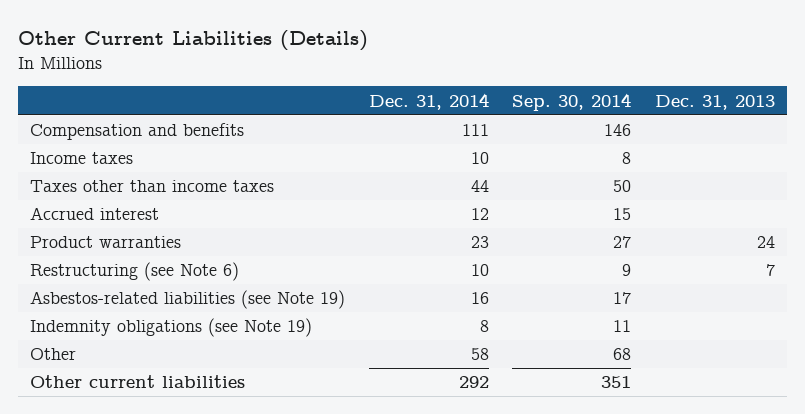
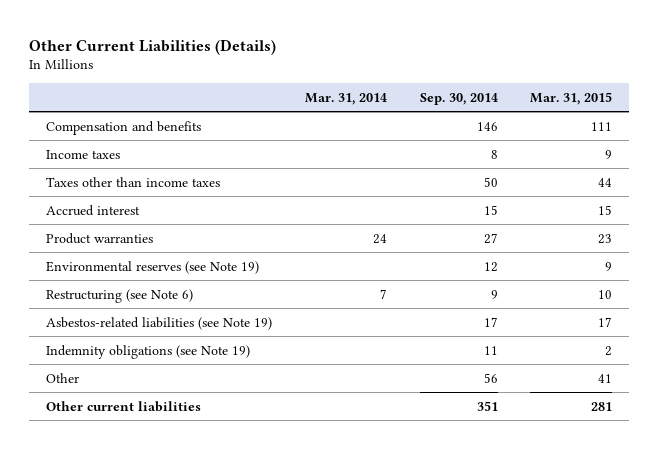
[368,92,489,110] Dec. 31, 2014 -> none
[654,94,775,110] Dec. 31, 2013 -> none
none -> [304,92,387,105] Mar. 31, 2014
none -> [530,91,613,105] Mar. 31, 2015
none -> [45,260,259,274] Environmental reserves (see Note 19)
[613,348,632,361] 68 -> [483,372,498,383] 56

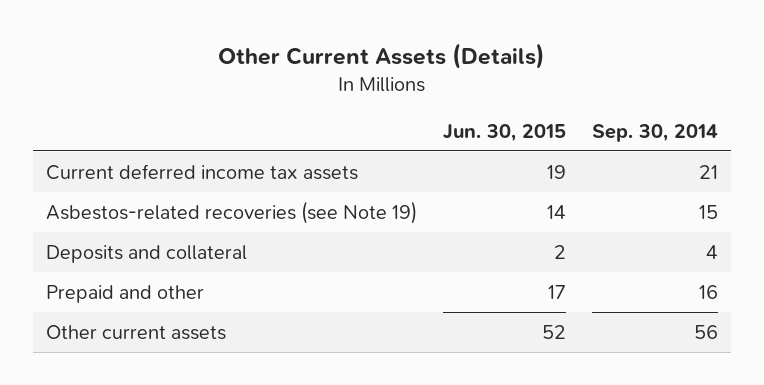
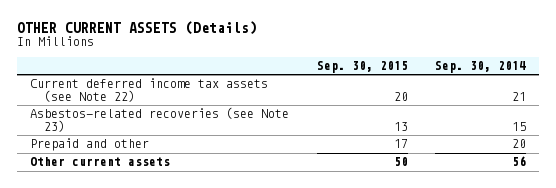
[218,43,546,70] Other Current Assets (Details) -> [16,20,257,35] OTHER CURRENT ASSETS (Details)
[443,123,567,142] Jun. 30, 2015 -> none
none -> [316,61,408,74] Sep. 30, 2015
[46,244,248,263] Deposits and collateral -> none
[46,163,359,180] Current deferred income tax assets -> [30,78,269,102] Current deferred income tax assets (see Note 22)
[46,200,418,224] Asbestos-related recoveries (see Note 19) -> [30,107,290,132] Asbestos-related recoveries (see Note 23)
[699,284,719,299] 16 -> [511,139,526,149] 20

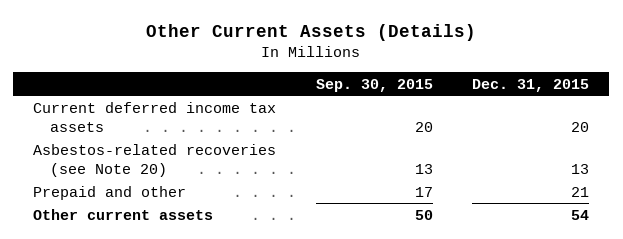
[16,20,257,35] OTHER CURRENT ASSETS (Details) -> [146,23,477,41] Other Current Assets (Details)
[434,61,526,74] Sep. 30, 2014 -> none
none -> [472,78,590,92] Dec. 31, 2015
[30,78,269,102] Current deferred income tax assets (see Note 22) -> [33,101,277,132] Current deferred income tax assets
[30,107,290,132] Asbestos-related recoveries (see Note 23) -> [33,143,277,177] Asbestos-related recoveries (see Note 20)

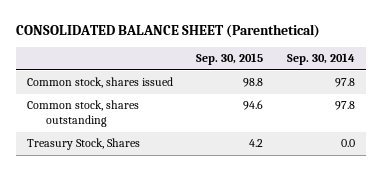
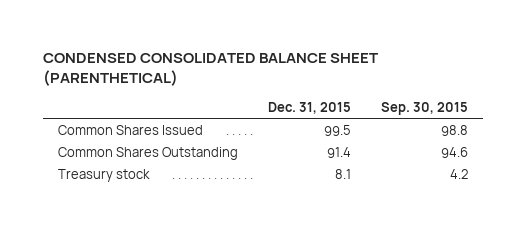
[15,23,320,38] CONSOLIDATED BALANCE SHEET (Parenthetical) -> [42,52,378,87] CONDENSED CONSOLIDATED BALANCE SHEET (PARENTHETICAL)
[286,53,355,66] Sep. 30, 2014 -> none
none -> [268,101,352,114] Dec. 31, 2015
[27,77,174,89] Common stock, shares issued -> [57,124,203,135] Common Shares Issued
[27,100,140,128] Common stock, shares outstanding -> [57,146,238,160] Common Shares Outstanding
[27,138,141,151] Treasury Stock, Shares -> [57,168,150,182] Treasury stock

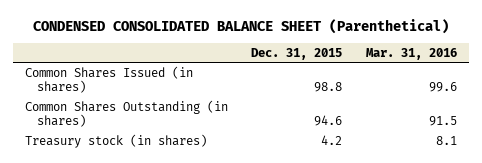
[42,52,378,87] CONDENSED CONSOLIDATED BALANCE SHEET (PARENTHETICAL) -> [32,19,449,35] CONDENSED CONSOLIDATED BALANCE SHEET (Parenthetical)
[381,101,469,115] Sep. 30, 2015 -> none
none -> [366,47,458,60] Mar. 31, 2016
[57,124,203,135] Common Shares Issued -> [24,65,193,94] Common Shares Issued (in shares)
[324,124,352,136] 99.5 -> [314,82,343,93] 98.8
[57,146,238,160] Common Shares Outstanding -> [24,99,228,128] Common Shares Outstanding (in shares)
[327,146,352,158] 91.4 -> [314,115,343,127] 94.6
[57,168,150,182] Treasury stock -> [24,133,207,148] Treasury stock (in shares)
[335,168,352,179] 8.1 -> [321,134,343,145] 4.2

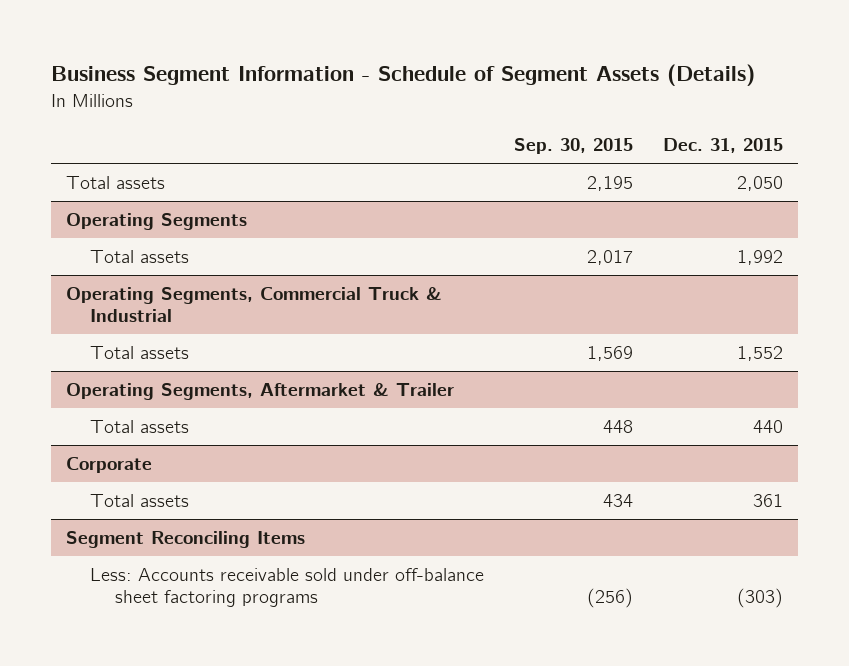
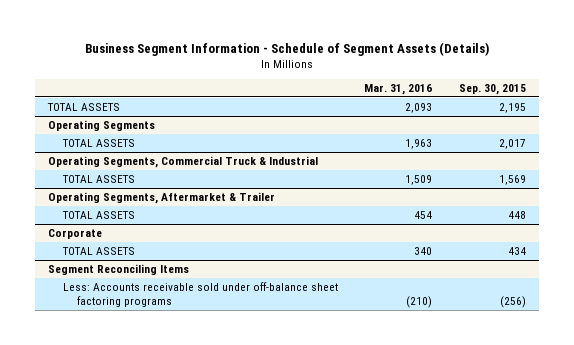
[663,138,784,154] Dec. 31, 2015 -> none
none -> [364,84,433,96] Mar. 31, 2016
[66,175,166,189] Total assets -> [47,102,121,111] TOTAL ASSETS
[90,249,190,263] Total assets -> [61,138,135,147] TOTAL ASSETS
[90,345,190,359] Total assets -> [61,174,135,183] TOTAL ASSETS
[90,419,190,433] Total assets -> [61,210,135,219] TOTAL ASSETS
[90,493,190,507] Total assets -> [61,246,135,255] TOTAL ASSETS

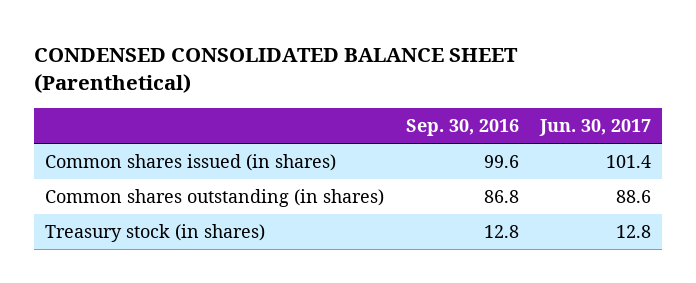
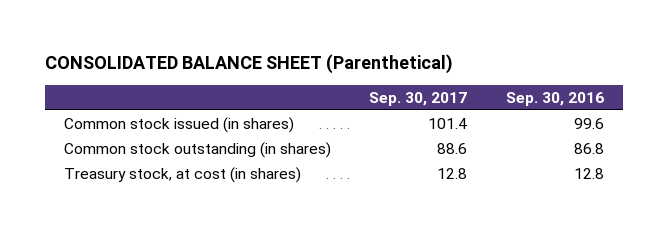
[33,47,518,93] CONDENSED CONSOLIDATED BALANCE SHEET (Parenthetical) -> [45,54,454,75] CONSOLIDATED BALANCE SHEET (Parenthetical)
[539,118,652,136] Jun. 30, 2017 -> none
none -> [369,91,468,106] Sep. 30, 2017
[44,154,336,172] Common shares issued (in shares) -> [64,117,295,134] Common stock issued (in shares)
[44,189,384,208] Common shares outstanding (in shares) -> [64,142,332,159] Common stock outstanding (in shares)
[44,224,265,243] Treasury stock (in shares) -> [64,167,302,184] Treasury stock, at cost (in shares)

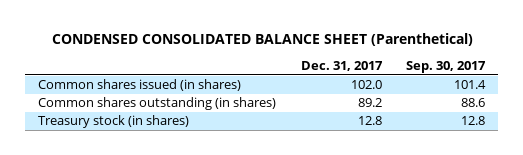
[45,54,454,75] CONSOLIDATED BALANCE SHEET (Parenthetical) -> [51,33,473,47] CONDENSED CONSOLIDATED BALANCE SHEET (Parenthetical)
[505,91,604,106] Sep. 30, 2016 -> none
none -> [300,60,383,71] Dec. 31, 2017
[64,117,295,134] Common stock issued (in shares) -> [37,79,241,92] Common shares issued (in shares)
[64,142,332,159] Common stock outstanding (in shares) -> [37,97,276,111] Common shares outstanding (in shares)
[64,167,302,184] Treasury stock, at cost (in shares) -> [37,115,189,129] Treasury stock (in shares)

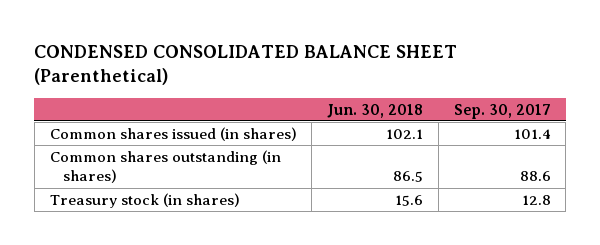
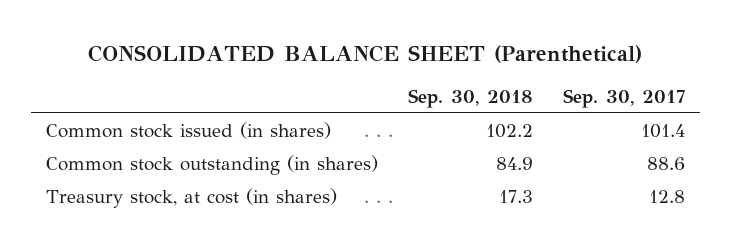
[34,45,458,86] CONDENSED CONSOLIDATED BALANCE SHEET (Parenthetical) -> [88,44,643,63] CONSOLIDATED BALANCE SHEET (Parenthetical)
[327,103,424,118] Jun. 30, 2018 -> none
none -> [407,88,533,108] Sep. 30, 2018
[49,126,297,141] Common shares issued (in shares) -> [45,121,331,139] Common stock issued (in shares)
[49,149,281,184] Common shares outstanding (in shares) -> [45,154,378,175] Common stock outstanding (in shares)
[49,192,240,208] Treasury stock (in shares) -> [45,187,337,208] Treasury stock, at cost (in shares)

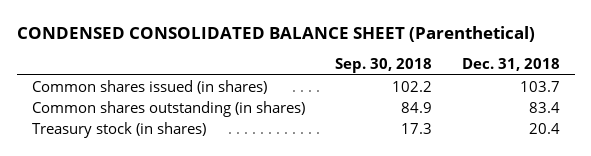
[88,44,643,63] CONSOLIDATED BALANCE SHEET (Parenthetical) -> [16,26,535,43] CONDENSED CONSOLIDATED BALANCE SHEET (Parenthetical)
[562,88,685,108] Sep. 30, 2017 -> none
none -> [461,58,560,72] Dec. 31, 2018
[45,121,331,139] Common stock issued (in shares) -> [31,79,267,94] Common shares issued (in shares)
[45,154,378,175] Common stock outstanding (in shares) -> [31,100,305,117] Common shares outstanding (in shares)
[45,187,337,208] Treasury stock, at cost (in shares) -> [31,121,206,138] Treasury stock (in shares)

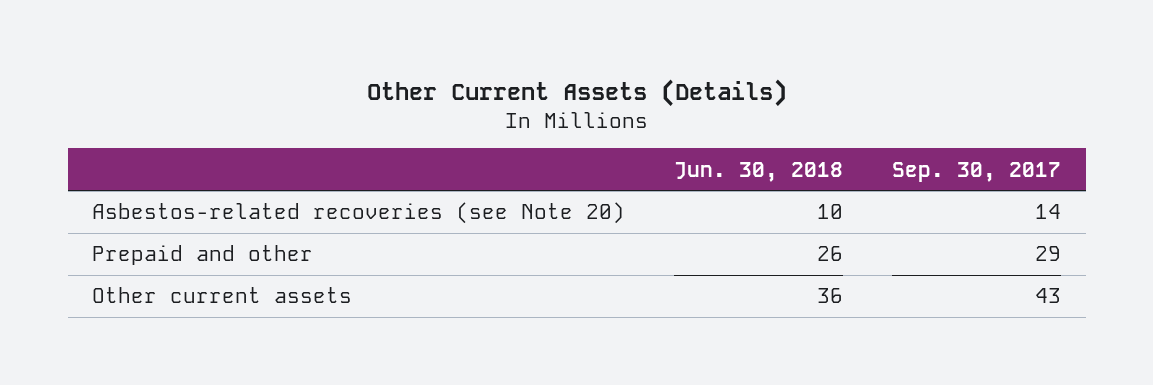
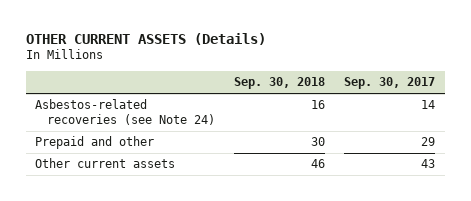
[366,78,787,107] Other Current Assets (Details) -> [25,32,266,45] OTHER CURRENT ASSETS (Details)
[674,161,844,182] Jun. 30, 2018 -> none
none -> [234,77,326,90] Sep. 30, 2018
[92,202,626,225] Asbestos-related recoveries (see Note 20) -> [35,99,216,125] Asbestos-related recoveries (see Note 24)

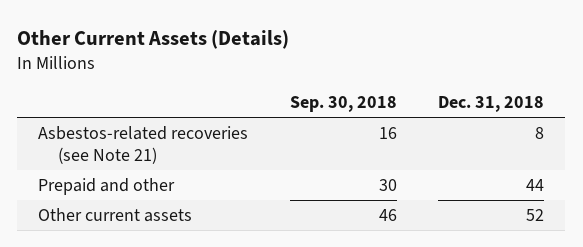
[25,32,266,45] OTHER CURRENT ASSETS (Details) -> [17,30,290,50] Other Current Assets (Details)
[344,77,436,90] Sep. 30, 2017 -> none
none -> [438,95,545,112] Dec. 31, 2018
[35,99,216,125] Asbestos-related recoveries (see Note 24) -> [38,126,249,164] Asbestos-related recoveries (see Note 21)

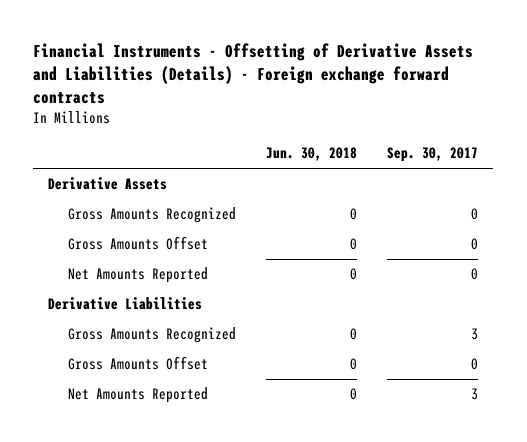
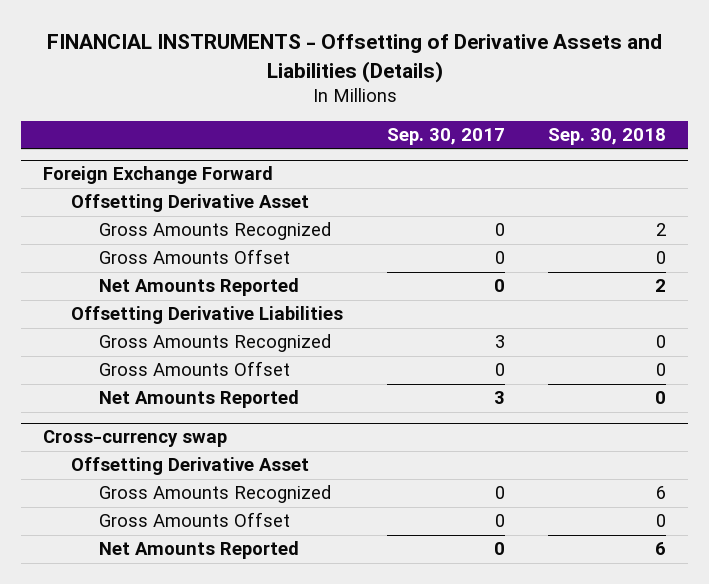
[33,42,474,105] Financial Instruments - Offsetting of Derivative Assets and Liabilities (Details) - Foreign exchange forward contracts -> [46,34,662,83] FINANCIAL INSTRUMENTS - Offsetting of Derivative Assets and Liabilities (Details)
[266,147,358,162] Jun. 30, 2018 -> none
none -> [548,128,667,146] Sep. 30, 2018
none -> [42,166,273,185] Foreign Exchange Forward
[48,177,168,191] Derivative Assets -> [70,194,309,213] Offsetting Derivative Asset
[48,297,203,311] Derivative Liabilities -> [70,306,343,325] Offsetting Derivative Liabilities
none -> [42,430,227,448] Cross-currency swap
none -> [70,457,309,476] Offsetting Derivative Asset
none -> [98,485,331,504] Gross Amounts Recognized
none -> [98,512,290,528] Gross Amounts Offset
none -> [98,541,299,560] Net Amounts Reported

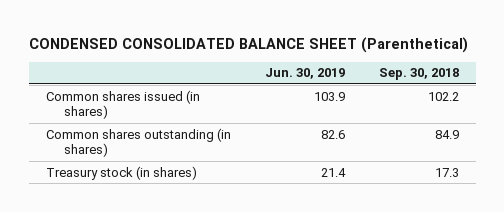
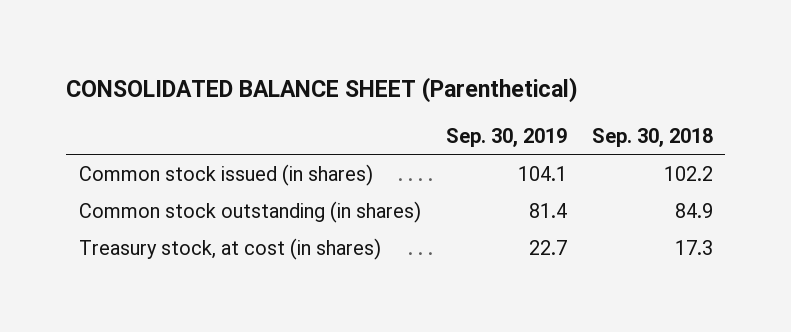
[28,36,468,53] CONDENSED CONSOLIDATED BALANCE SHEET (Parenthetical) -> [66,77,579,104] CONSOLIDATED BALANCE SHEET (Parenthetical)
[264,68,345,80] Jun. 30, 2019 -> none
none -> [445,128,567,148] Sep. 30, 2019
[45,89,200,120] Common shares issued (in shares) -> [78,163,373,186] Common stock issued (in shares)
[45,127,231,158] Common shares outstanding (in shares) -> [78,200,421,223] Common stock outstanding (in shares)
[45,165,197,180] Treasury stock (in shares) -> [78,237,381,260] Treasury stock, at cost (in shares)

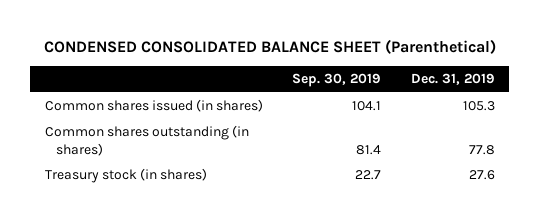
[66,77,579,104] CONSOLIDATED BALANCE SHEET (Parenthetical) -> [43,38,496,54] CONDENSED CONSOLIDATED BALANCE SHEET (Parenthetical)
[591,128,713,148] Sep. 30, 2018 -> none
none -> [410,72,495,85] Dec. 31, 2019
[78,163,373,186] Common stock issued (in shares) -> [44,99,263,113] Common shares issued (in shares)
[78,200,421,223] Common stock outstanding (in shares) -> [44,125,249,156] Common shares outstanding (in shares)
[78,237,381,260] Treasury stock, at cost (in shares) -> [44,168,207,184] Treasury stock (in shares)

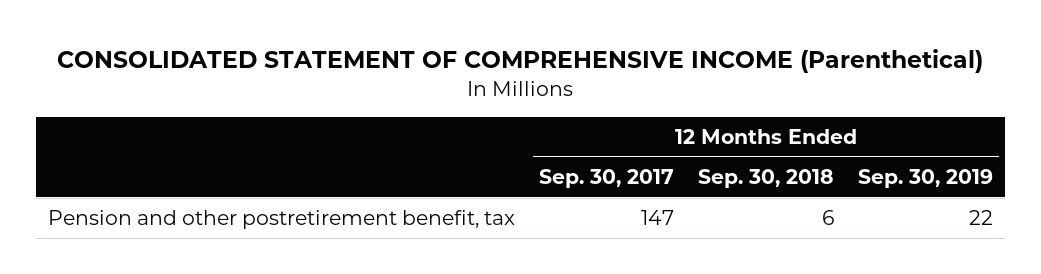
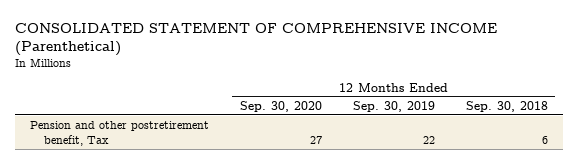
[538,168,674,188] Sep. 30, 2017 -> none
none -> [239,100,322,112] Sep. 30, 2020
[48,210,516,230] Pension and other postretirement benefit, tax -> [30,121,210,147] Pension and other postretirement benefit, Tax

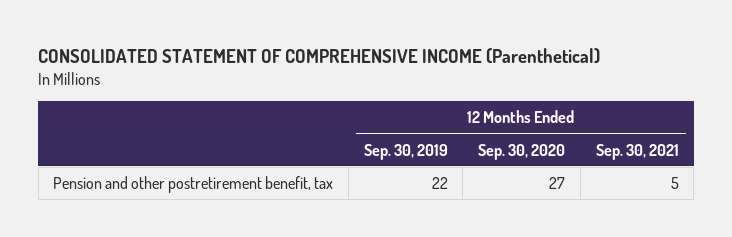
[465,100,548,112] Sep. 30, 2018 -> none
none -> [595,143,679,160] Sep. 30, 2021
[30,121,210,147] Pension and other postretirement benefit, Tax -> [53,176,334,194] Pension and other postretirement benefit, tax

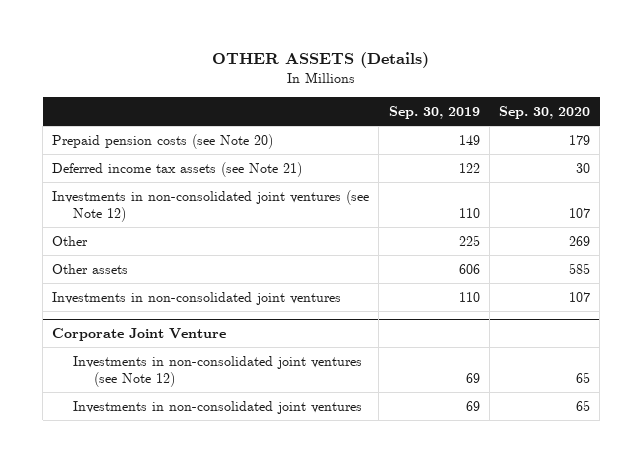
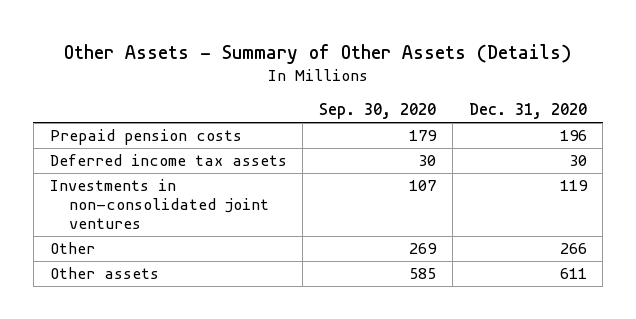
[212,52,430,69] OTHER ASSETS (Details) -> [64,43,572,64] Other Assets - Summary of Other Assets (Details)
[388,105,480,119] Sep. 30, 2019 -> none
none -> [468,103,587,120] Dec. 31, 2020
[52,189,370,222] Investments in non-consolidated joint ventures (see Note 12) -> none
[52,133,274,149] Prepaid pension costs (see Note 20) -> [49,129,242,146] Prepaid pension costs
[52,161,303,177] Deferred income tax assets (see Note 21) -> [49,154,287,167] Deferred income tax assets
[52,291,342,305] Investments in non-consolidated joint ventures -> [49,179,270,229] Investments in non-consolidated joint ventures
[52,328,227,342] Corporate Joint Venture -> none
[73,355,363,387] Investments in non-consolidated joint ventures (see Note 12) -> none
[73,400,363,414] Investments in non-consolidated joint ventures -> none

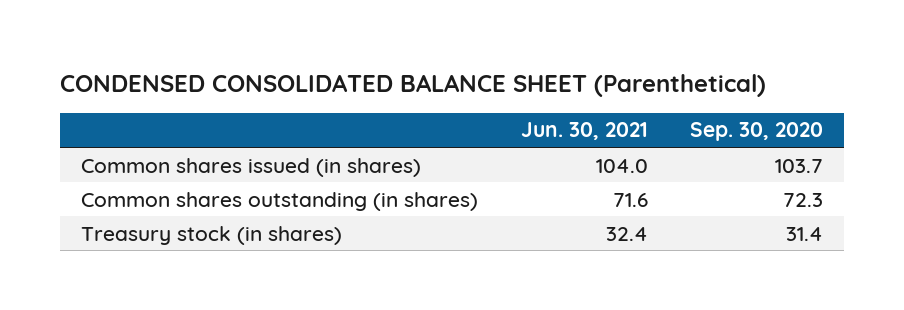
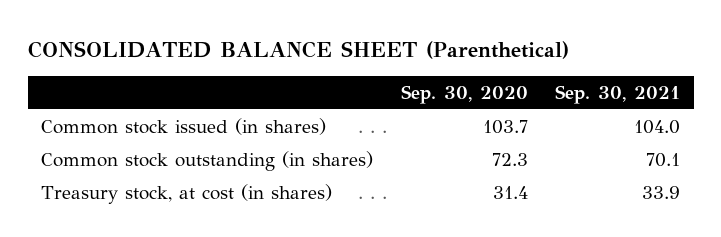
[59,74,766,98] CONDENSED CONSOLIDATED BALANCE SHEET (Parenthetical) -> [27,41,569,60] CONSOLIDATED BALANCE SHEET (Parenthetical)
[520,122,648,141] Jun. 30, 2021 -> none
none -> [554,84,680,104] Sep. 30, 2021
[81,157,422,177] Common shares issued (in shares) -> [41,117,327,135] Common stock issued (in shares)
[81,191,479,211] Common shares outstanding (in shares) -> [41,150,374,171] Common stock outstanding (in shares)
[81,225,343,245] Treasury stock (in shares) -> [41,183,333,204] Treasury stock, at cost (in shares)

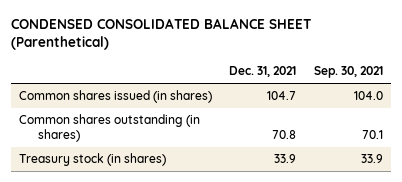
[27,41,569,60] CONSOLIDATED BALANCE SHEET (Parenthetical) -> [10,18,312,51] CONDENSED CONSOLIDATED BALANCE SHEET (Parenthetical)
[400,84,528,104] Sep. 30, 2020 -> none
none -> [229,66,297,78] Dec. 31, 2021
[41,117,327,135] Common stock issued (in shares) -> [19,90,213,104] Common shares issued (in shares)
[41,150,374,171] Common stock outstanding (in shares) -> [19,114,201,143] Common shares outstanding (in shares)
[41,183,333,204] Treasury stock, at cost (in shares) -> [19,153,167,167] Treasury stock (in shares)

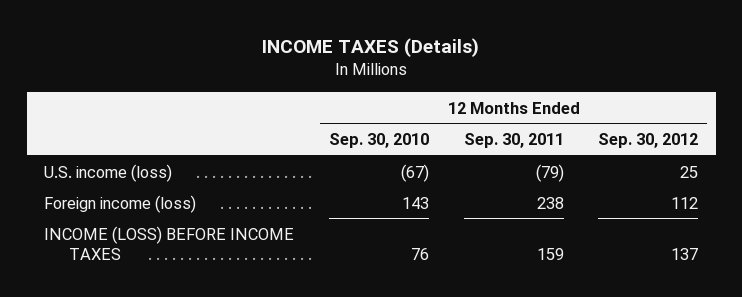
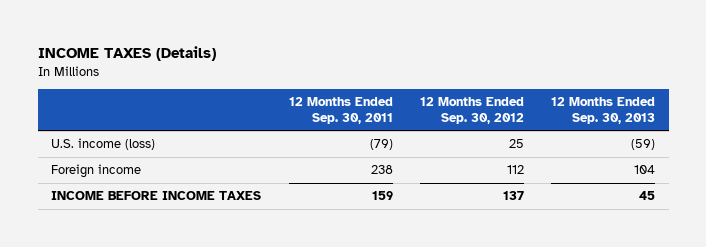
[328,132,429,148] Sep. 30, 2010 -> none
none -> [551,97,656,124] 12 Months Ended Sep. 30, 2013
[44,194,197,213] Foreign income (loss) -> [51,164,142,179] Foreign income
[44,225,295,261] INCOME (LOSS) BEFORE INCOME TAXES -> [51,191,262,201] INCOME BEFORE INCOME TAXES

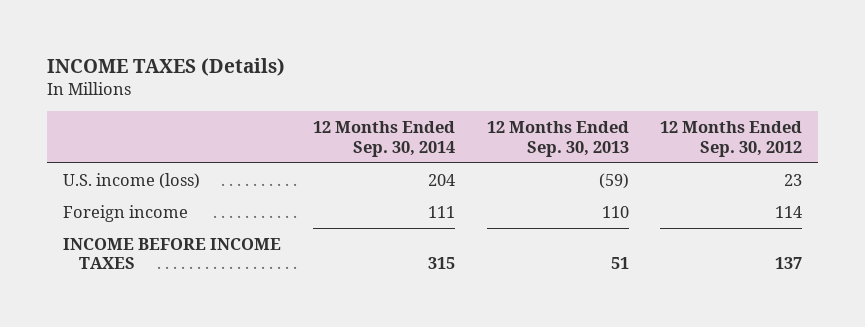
[288,97,393,124] 12 Months Ended Sep. 30, 2011 -> none
none -> [312,121,455,157] 12 Months Ended Sep. 30, 2014
[508,139,524,149] 25 -> [784,174,803,187] 23
[506,165,524,175] 112 -> [775,206,803,219] 114
[634,165,656,175] 104 -> [601,206,629,219] 110
[639,191,656,201] 45 -> [610,257,629,270] 51

